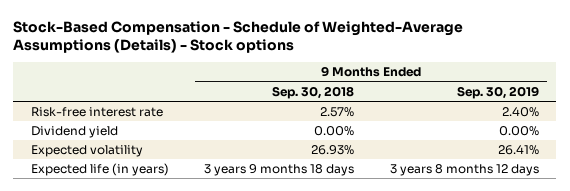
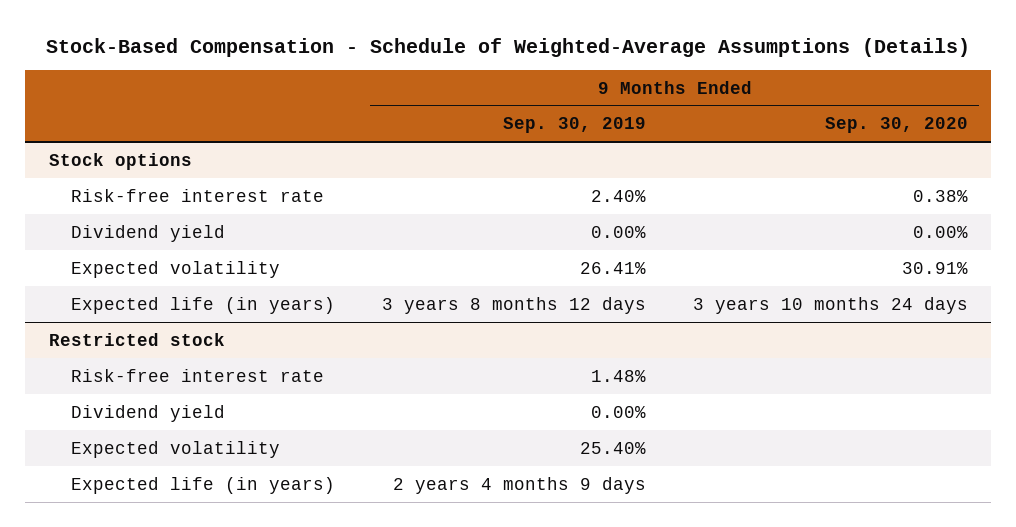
[13,20,464,54] Stock-Based Compensation - Schedule of Weighted-Average Assumptions (Details) - Stock options -> [46,37,971,57] Stock-Based Compensation - Schedule of Weighted-Average Assumptions (Details)
[272,85,355,99] Sep. 30, 2018 -> none
none -> [824,117,968,134] Sep. 30, 2020
none -> [48,152,192,170] Stock options
none -> [48,332,225,346] Restricted stock
none -> [70,368,324,382] Risk-free interest rate
none -> [70,404,225,422] Dividend yield
none -> [70,440,280,458] Expected volatility
none -> [70,476,335,494] Expected life (in years)

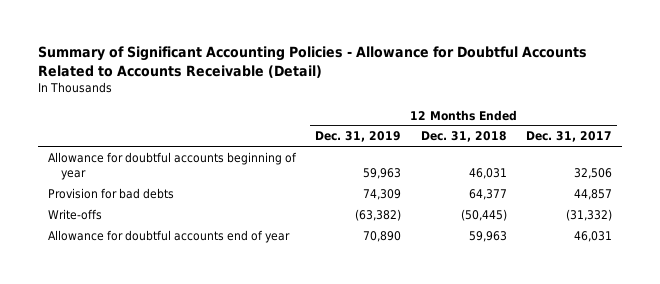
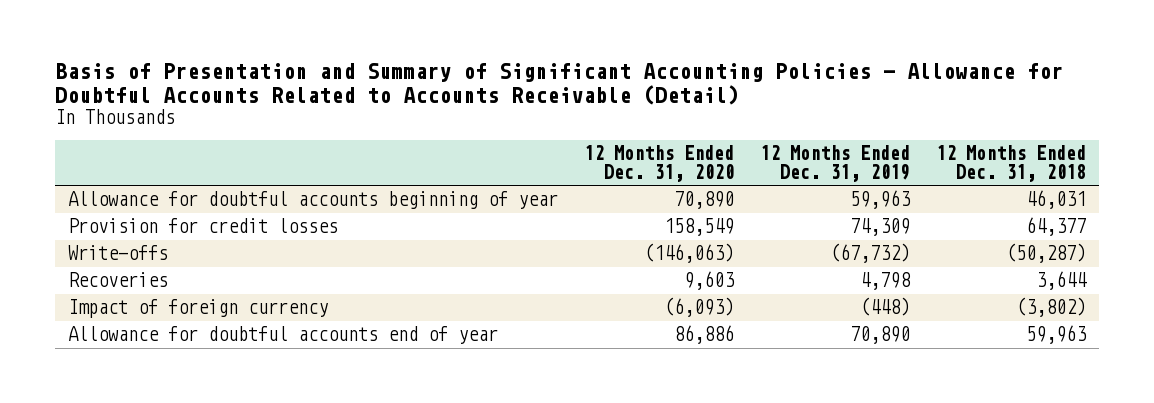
[37,45,587,78] Summary of Significant Accounting Policies - Allowance for Doubtful Accounts Related to Accounts Receivable (Detail) -> [54,62,1063,106] Basis of Presentation and Summary of Significant Accounting Policies - Allowance for Doubtful Accounts Related to Accounts Receivable (Detail)
[526,131,613,143] Dec. 31, 2017 -> none
none -> [583,145,734,183] 12 Months Ended Dec. 31, 2020
[47,187,174,199] Provision for bad debts -> [67,218,338,234] Provision for credit losses
[355,208,402,221] (63,382) -> [829,243,910,264] (67,732)
[460,208,507,221] (50,445) -> [1005,243,1086,264] (50,287)
none -> [67,272,168,288] Recoveries
none -> [67,299,328,319] Impact of foreign currency

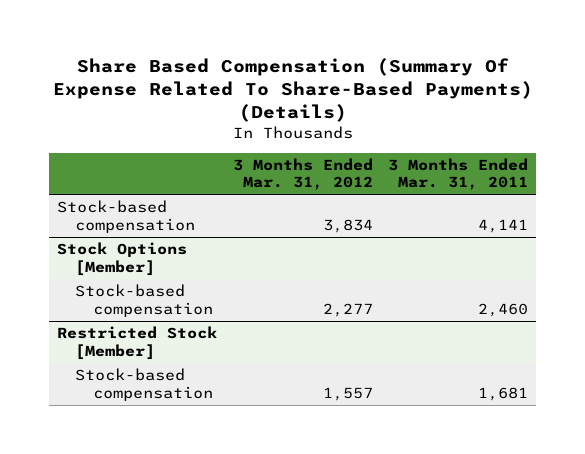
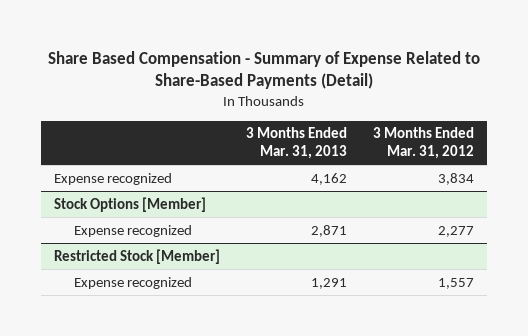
[52,58,533,123] Share Based Compensation (Summary Of Expense Related To Share-Based Payments) (Details) -> [47,50,480,90] Share Based Compensation - Summary of Expense Related to Share-Based Payments (Detail)
[388,157,529,191] 3 Months Ended Mar. 31, 2011 -> none
none -> [245,127,347,160] 3 Months Ended Mar. 31, 2013
[57,200,196,233] Stock-based compensation -> [53,172,172,185] Expense recognized
[75,284,213,317] Stock-based compensation -> [74,224,193,237] Expense recognized
[75,368,213,401] Stock-based compensation -> [74,276,193,289] Expense recognized

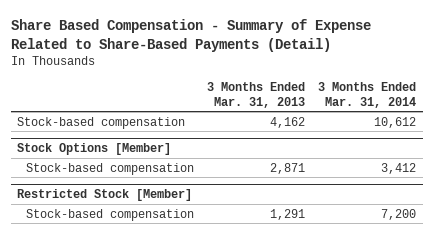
[372,127,474,160] 3 Months Ended Mar. 31, 2012 -> none
none -> [318,81,417,108] 3 Months Ended Mar. 31, 2014
[53,172,172,185] Expense recognized -> [17,116,186,129] Stock-based compensation
[74,224,193,237] Expense recognized -> [26,162,195,175] Stock-based compensation
[74,276,193,289] Expense recognized -> [26,208,195,221] Stock-based compensation

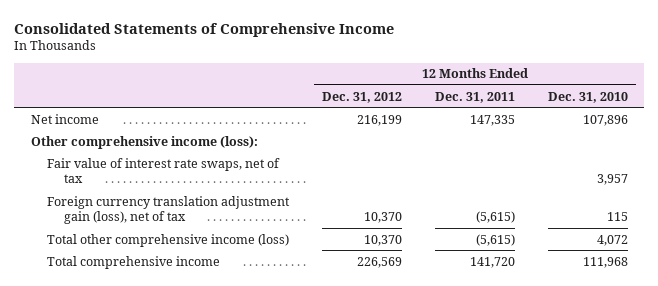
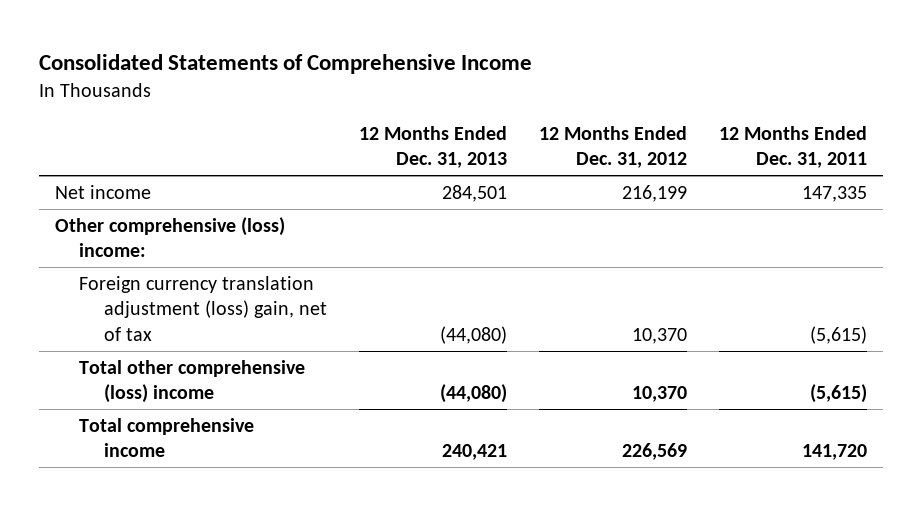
[547,91,628,103] Dec. 31, 2010 -> none
none -> [358,125,507,169] 12 Months Ended Dec. 31, 2013
[47,157,281,184] Fair value of interest rate swaps, net of tax -> none
[30,135,258,149] Other comprehensive income (loss): -> [54,216,285,258] Other comprehensive (loss) income:
[47,195,291,225] Foreign currency translation adjustment gain (loss), net of tax -> [79,275,327,342] Foreign currency translation adjustment (loss) gain, net of tax
[47,233,290,247] Total other comprehensive income (loss) -> [79,359,306,404] Total other comprehensive (loss) income

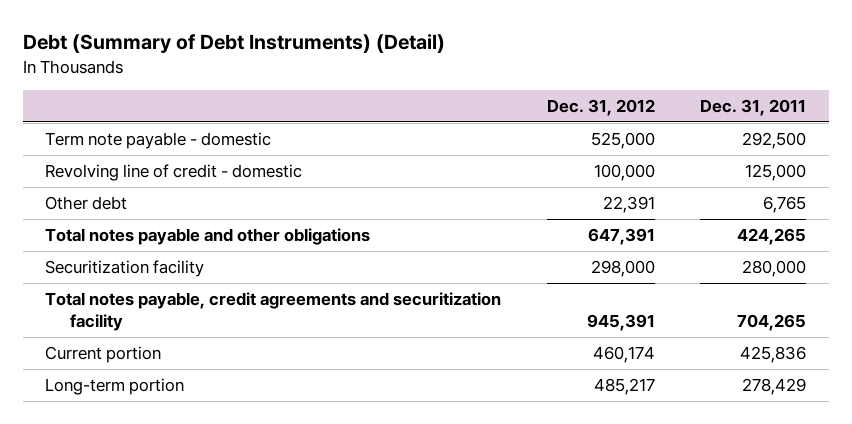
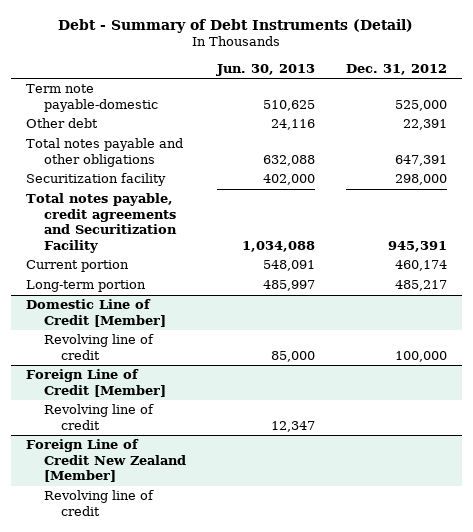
[22,34,445,54] Debt (Summary of Debt Instruments) (Detail) -> [58,18,414,33] Debt - Summary of Debt Instruments (Detail)
[700,98,807,116] Dec. 31, 2011 -> none
none -> [215,63,315,76] Jun. 30, 2013
[45,164,303,182] Revolving line of credit - domestic -> none
[45,132,272,150] Term note payable - domestic -> [26,84,158,112] Term note payable-domestic
[45,292,502,332] Total notes payable, credit agreements and securitization facility -> [26,193,177,253] Total notes payable, credit agreements and Securitization Facility
none -> [26,299,166,327] Domestic Line of Credit [Member]
none -> [43,334,154,360] Revolving line of credit
none -> [26,369,166,397] Foreign Line of Credit [Member]
none -> [43,404,154,430] Revolving line of credit
none -> [26,439,186,483] Foreign Line of Credit New Zealand [Member]
none -> [43,490,154,516] Revolving line of credit

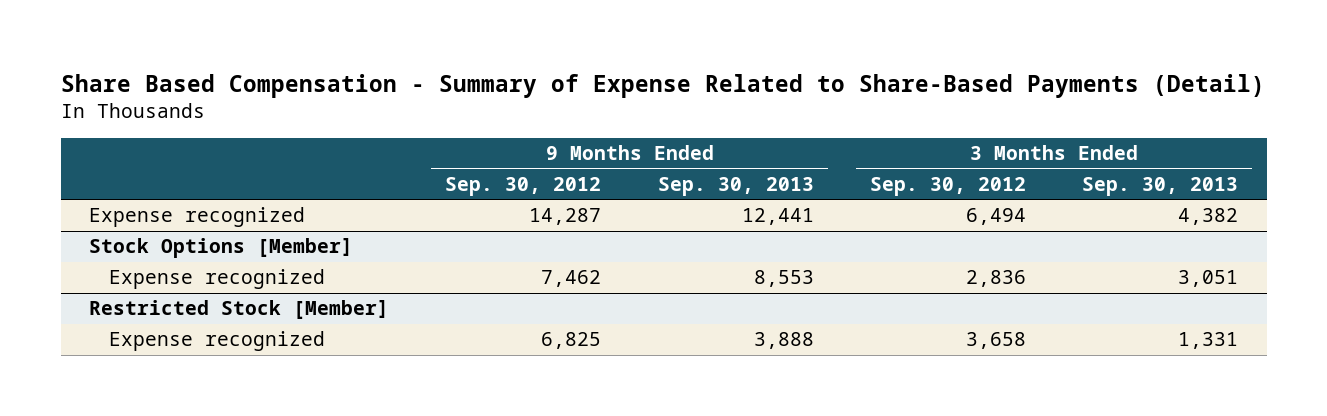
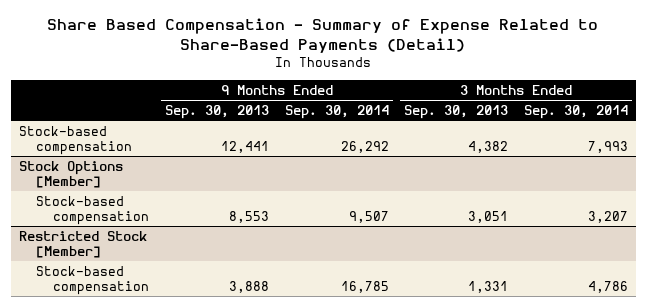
[445,177,602,197] Sep. 30, 2012 -> none
[870,177,1027,197] Sep. 30, 2012 -> none
none -> [284,104,389,119] Sep. 30, 2014
none -> [524,104,629,119] Sep. 30, 2014
[89,207,306,228] Expense recognized -> [18,125,132,155] Stock-based compensation
[108,269,325,290] Expense recognized -> [35,195,150,225] Stock-based compensation
[108,331,325,352] Expense recognized -> [35,265,150,295] Stock-based compensation

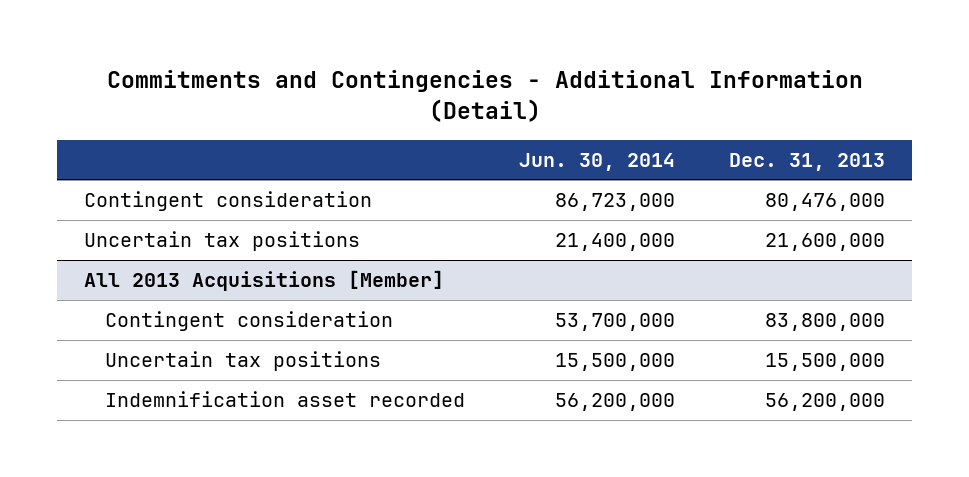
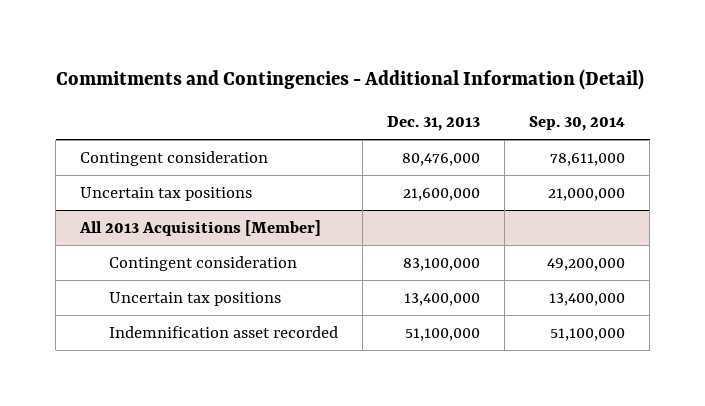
[518,152,675,171] Jun. 30, 2014 -> none
none -> [529,116,626,132] Sep. 30, 2014
[765,313,886,332] 83,800,000 -> [402,257,480,271] 83,100,000
[765,353,886,372] 15,500,000 -> [403,292,480,306] 13,400,000
[765,393,886,412] 56,200,000 -> [404,327,480,341] 51,100,000

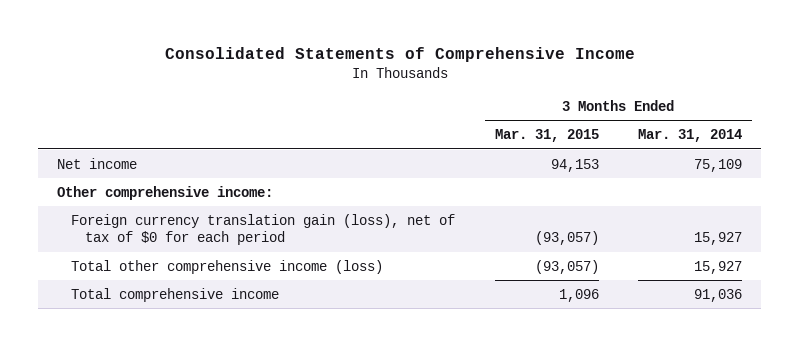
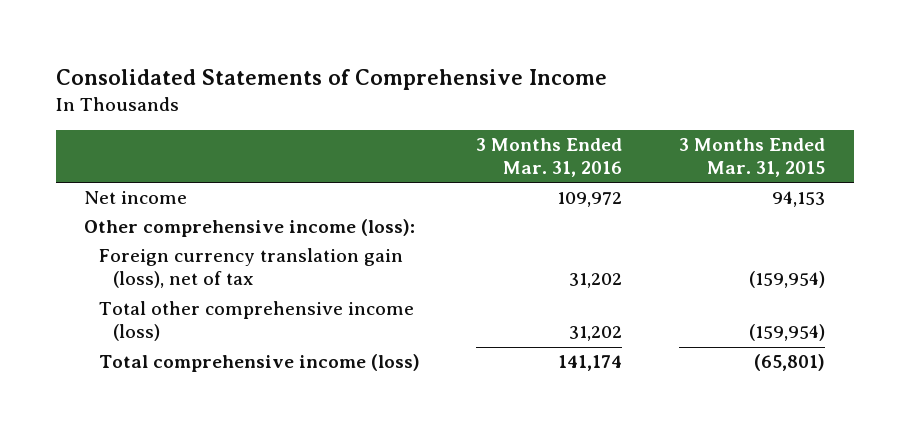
[637,129,742,143] Mar. 31, 2014 -> none
none -> [476,138,623,178] 3 Months Ended Mar. 31, 2016
[57,185,274,200] Other comprehensive income: -> [83,219,415,238] Other comprehensive income (loss):
[71,213,456,246] Foreign currency translation gain (loss), net of tax of $0 for each period -> [98,248,403,289] Foreign currency translation gain (loss), net of tax
[534,231,599,246] (93,057) -> [749,271,826,289] (159,954)
[534,259,599,274] (93,057) -> [749,324,826,342] (159,954)
[71,287,280,302] Total comprehensive income -> [98,354,420,373] Total comprehensive income (loss)
[558,288,599,302] 1,096 -> [754,354,826,372] (65,801)

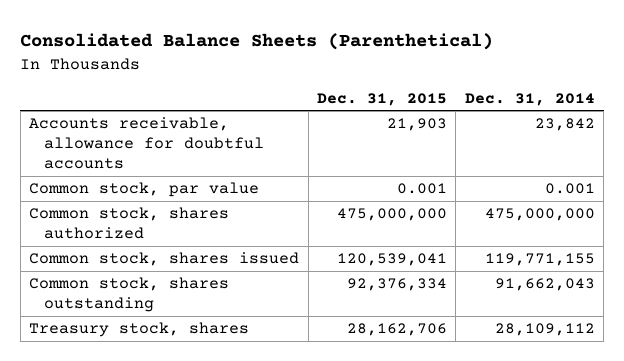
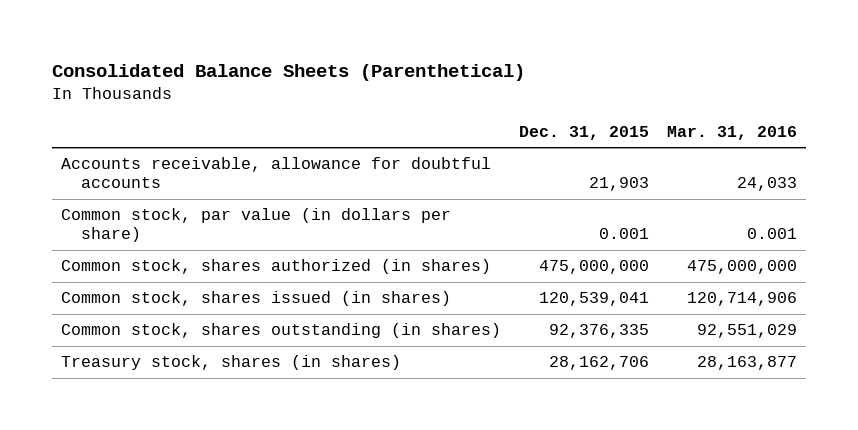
[464,92,595,106] Dec. 31, 2014 -> none
none -> [666,125,797,140] Mar. 31, 2016
[29,182,260,198] Common stock, par value -> [60,208,451,243] Common stock, par value (in dollars per share)
[29,207,230,240] Common stock, shares authorized -> [60,259,491,275] Common stock, shares authorized (in shares)
[29,252,300,267] Common stock, shares issued -> [60,291,451,307] Common stock, shares issued (in shares)
[29,277,230,313] Common stock, shares outstanding -> [60,323,501,339] Common stock, shares outstanding (in shares)
[347,278,448,292] 92,376,334 -> [548,324,649,339] 92,376,335
[29,322,250,338] Treasury stock, shares -> [60,355,401,371] Treasury stock, shares (in shares)

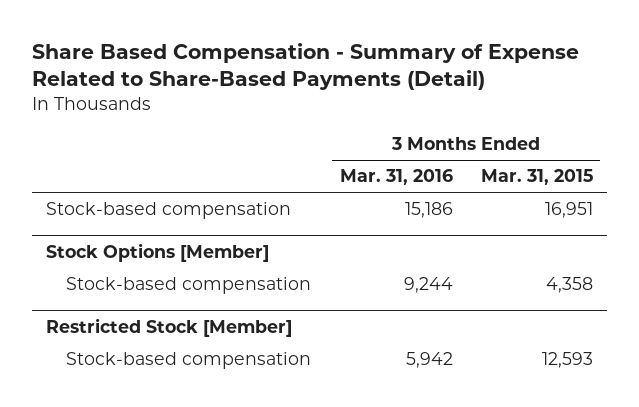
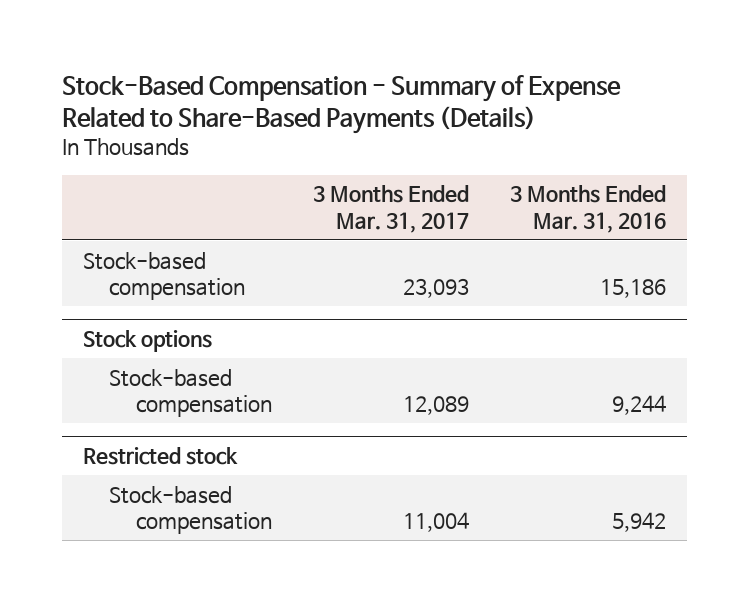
[31,43,579,91] Share Based Compensation - Summary of Expense Related to Share-Based Payments (Detail) -> [61,75,621,135] Stock-Based Compensation - Summary of Expense Related to Share-Based Payments (Details)
[481,169,594,186] Mar. 31, 2015 -> none
none -> [313,185,470,233] 3 Months Ended Mar. 31, 2017
[45,242,269,262] Stock Options [Member] -> [82,329,212,352] Stock options
[45,317,292,337] Restricted Stock [Member] -> [82,446,238,465] Restricted stock

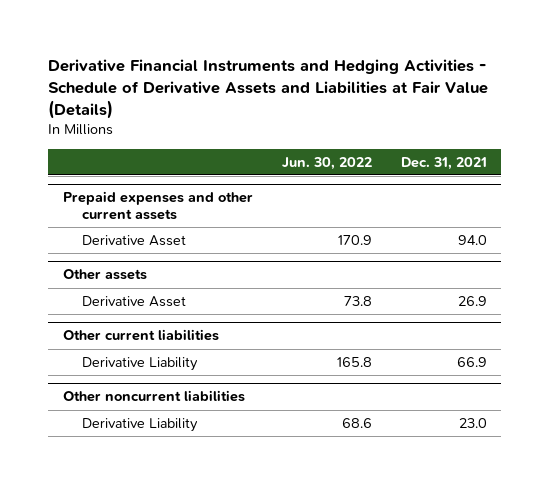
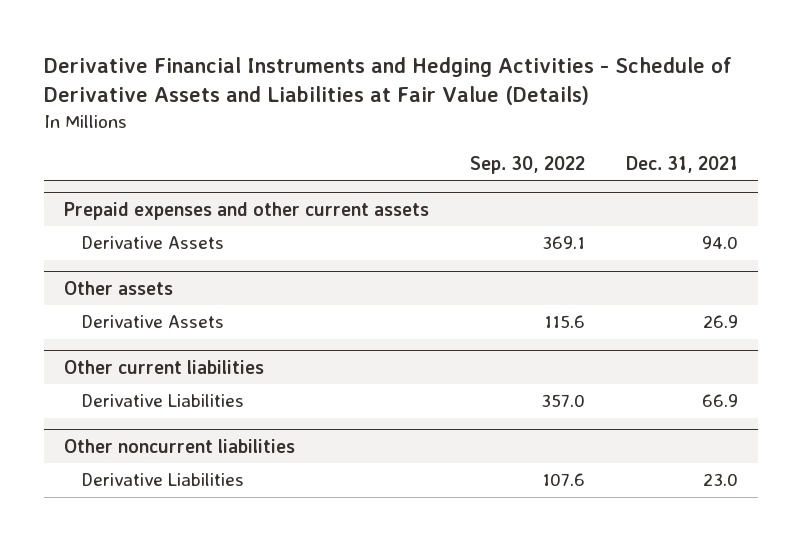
[281,156,372,170] Jun. 30, 2022 -> none
none -> [470,155,586,174] Sep. 30, 2022
[81,234,186,246] Derivative Asset -> [80,236,224,250] Derivative Assets
[81,295,186,307] Derivative Asset -> [80,315,224,329] Derivative Assets
[81,356,198,371] Derivative Liability -> [80,394,244,408] Derivative Liabilities
[81,417,198,432] Derivative Liability -> [80,473,244,487] Derivative Liabilities

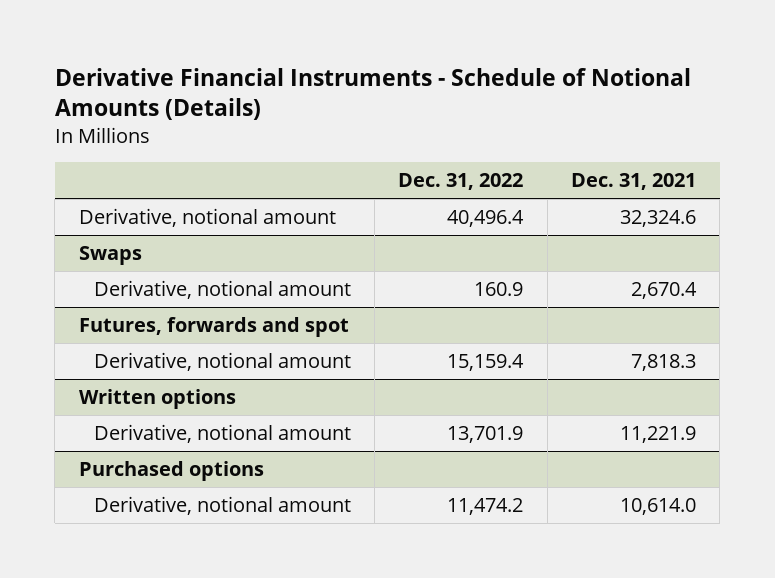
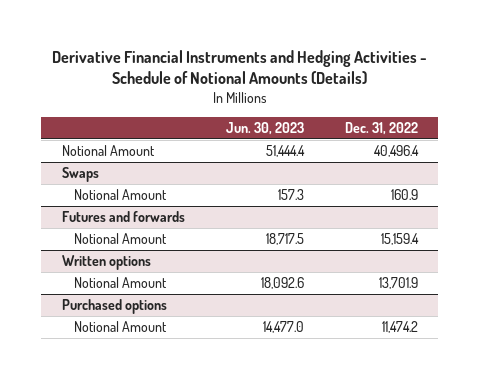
[54,67,691,121] Derivative Financial Instruments - Schedule of Notional Amounts (Details) -> [51,49,427,85] Derivative Financial Instruments and Hedging Activities - Schedule of Notional Amounts (Details)
[571,173,697,191] Dec. 31, 2021 -> none
none -> [225,122,304,136] Jun. 30, 2023
[78,207,336,227] Derivative, notional amount -> [61,144,155,156] Notional Amount
[93,279,351,299] Derivative, notional amount -> [73,188,167,200] Notional Amount
[78,316,349,337] Futures, forwards and spot -> [61,210,185,222] Futures and forwards
[93,351,351,371] Derivative, notional amount -> [73,232,167,244] Notional Amount
[93,423,351,443] Derivative, notional amount -> [73,276,167,288] Notional Amount
[93,495,351,515] Derivative, notional amount -> [73,320,167,332] Notional Amount

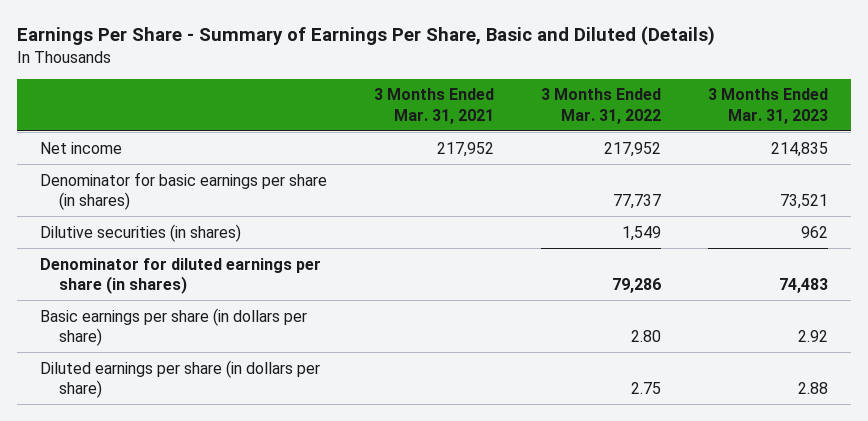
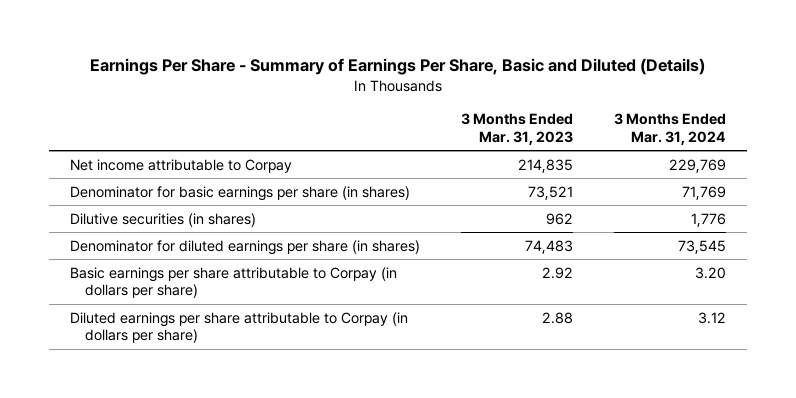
[373,88,494,124] 3 Months Ended Mar. 31, 2021 -> none
[540,88,661,124] 3 Months Ended Mar. 31, 2022 -> none
none -> [614,112,727,145] 3 Months Ended Mar. 31, 2024
[40,141,123,154] Net income -> [69,158,292,173] Net income attributable to Corpay
[40,307,308,346] Basic earnings per share (in dollars per share) -> [69,266,397,299] Basic earnings per share attributable to Corpay (in dollars per share)
[40,359,321,398] Diluted earnings per share (in dollars per share) -> [69,311,408,344] Diluted earnings per share attributable to Corpay (in dollars per share)

